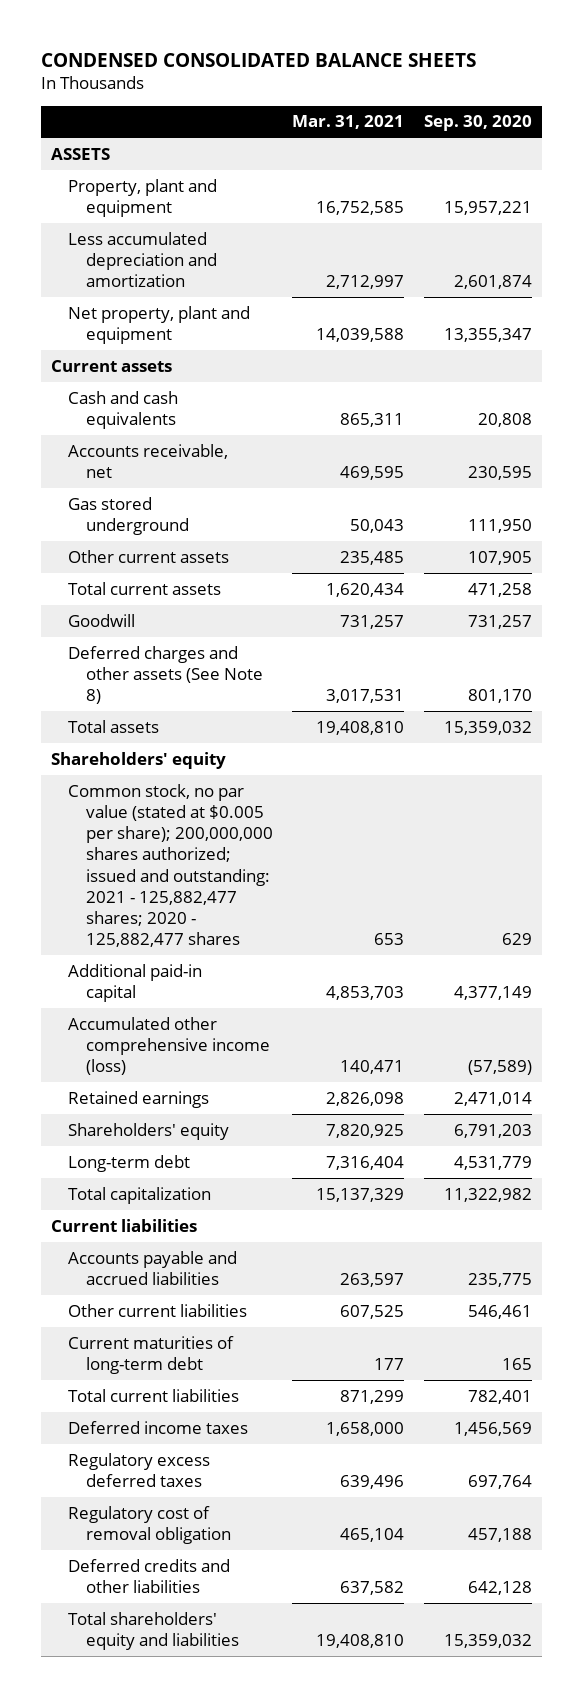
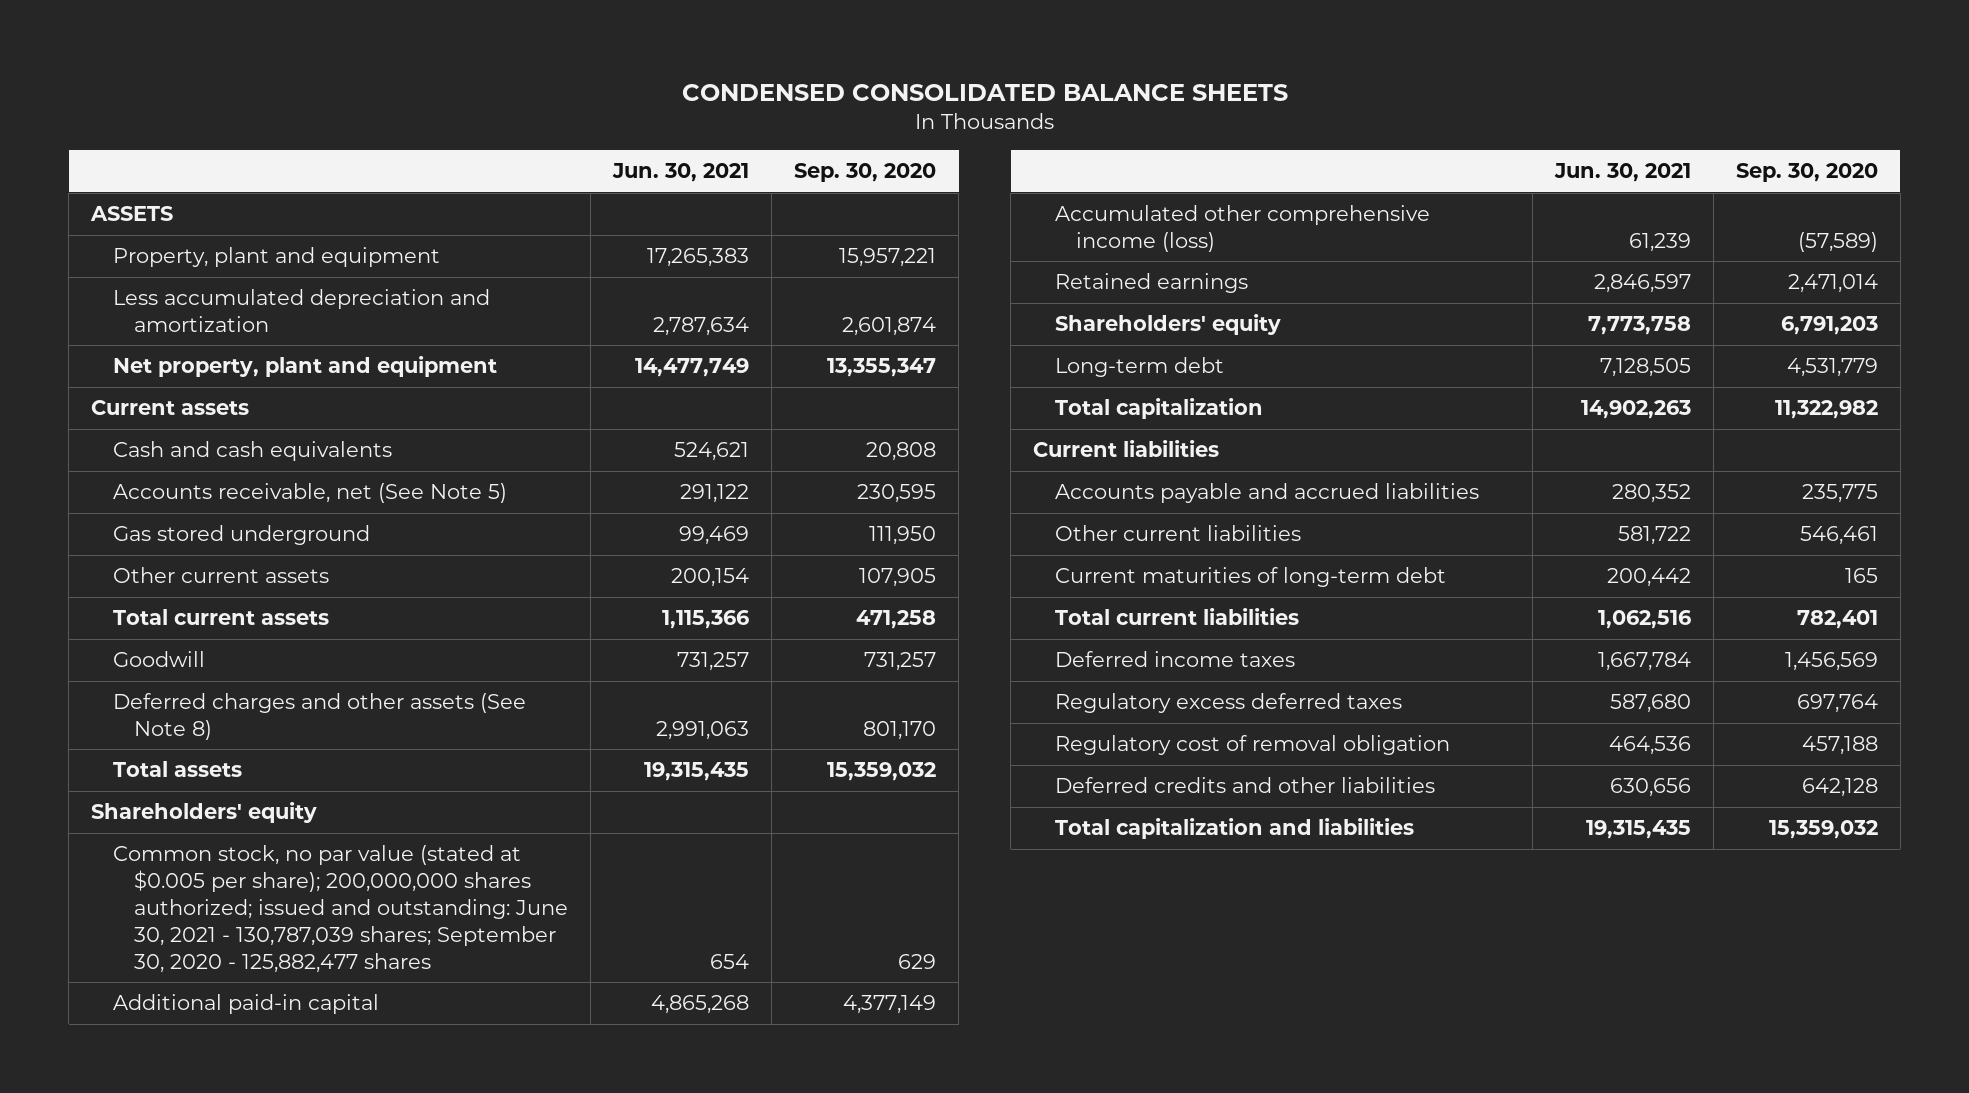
[292,115,405,130] Mar. 31, 2021 -> none
none -> [612,163,750,183] Jun. 30, 2021
[68,443,229,478] Accounts receivable, net -> [112,483,507,504] Accounts receivable, net (See Note 5)
[68,783,273,948] Common stock, no par value (stated at $0.005 per share); 200,000,000 shares authorized; issued and outstanding: 2021 - 125,882,477 shares; 2020 - 125,882,477 shares -> [112,845,569,973] Common stock, no par value (stated at $0.005 per share); 200,000,000 shares authorized; issued and outstanding: June 30, 2021 - 130,787,039 shares; September 30, 2020 - 125,882,477 shares
[68,1611,239,1650] Total shareholders' equity and liabilities -> [1054,818,1414,840] Total capitalization and liabilities

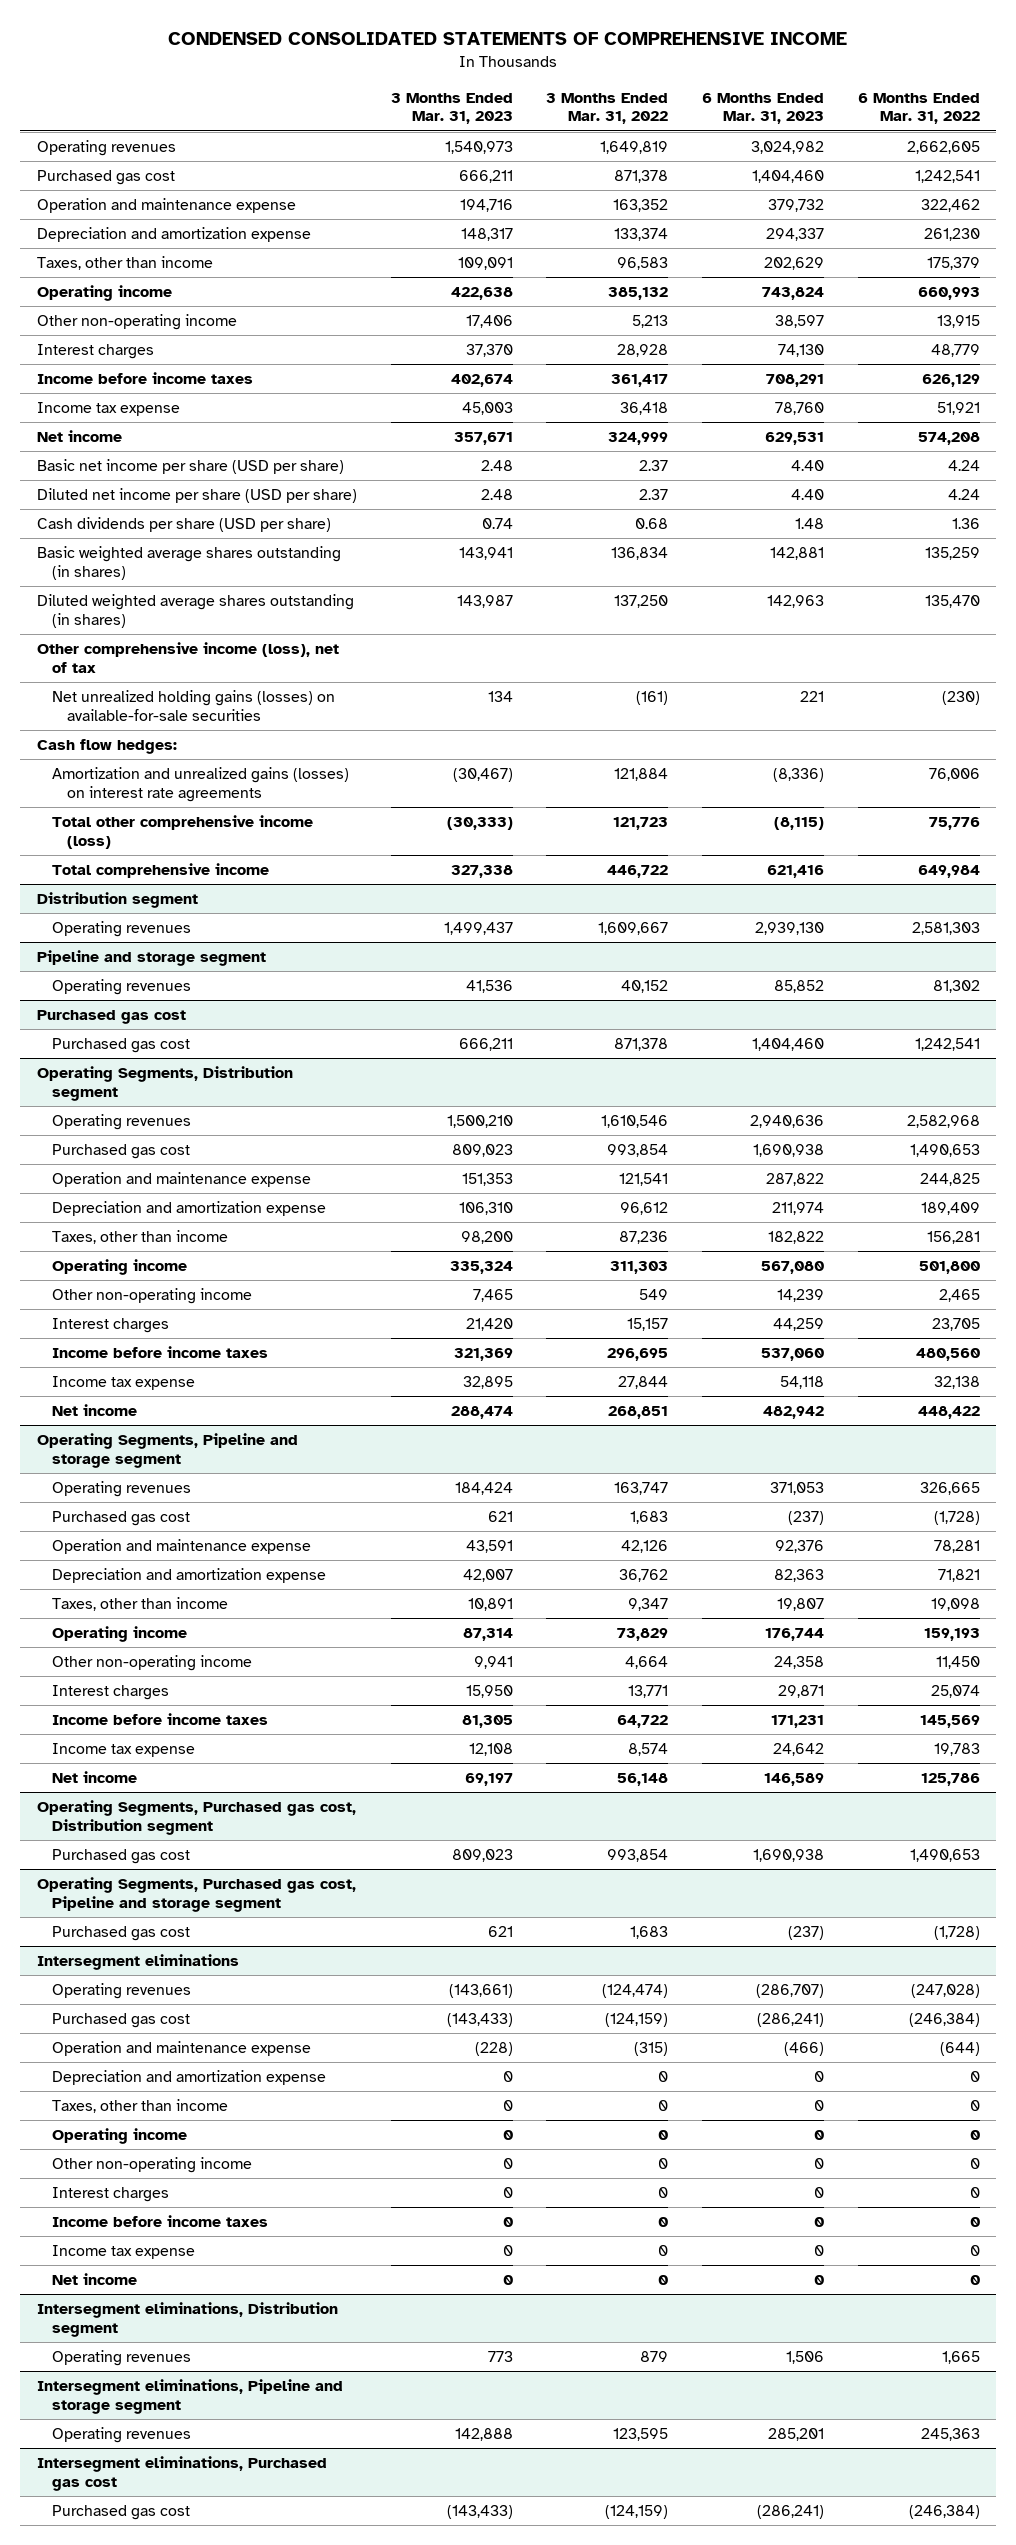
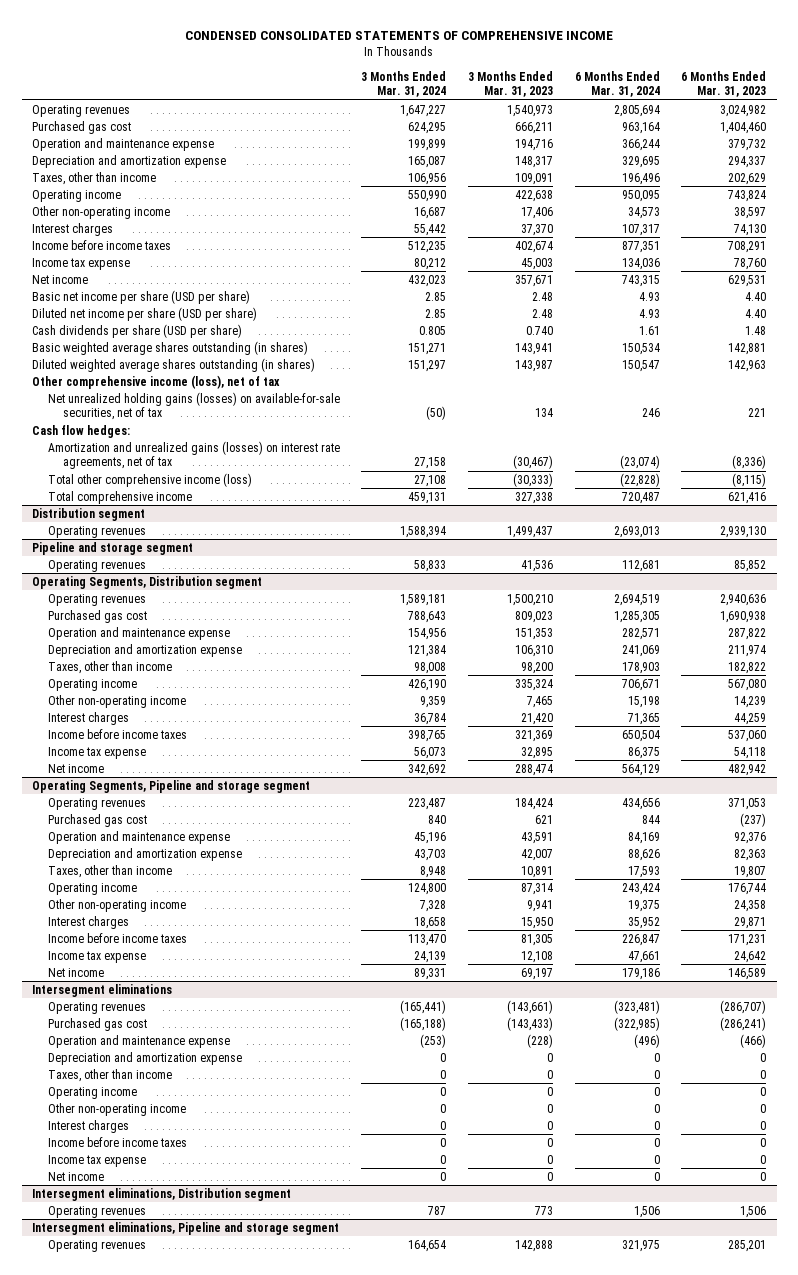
[546,92,669,125] 3 Months Ended Mar. 31, 2022 -> none
[857,92,980,125] 6 Months Ended Mar. 31, 2022 -> none
none -> [361,70,447,98] 3 Months Ended Mar. 31, 2024
none -> [574,70,660,98] 6 Months Ended Mar. 31, 2024
[481,518,513,530] 0.74 -> [525,325,553,335] 0.740
[52,690,336,721] Net unrealized holding gains (losses) on available-for-sale securities -> [47,391,340,421] Net unrealized holding gains (losses) on available-for-sale securities, net of tax
[52,767,350,802] Amortization and unrealized gains (losses) on interest rate agreements -> [47,440,340,470] Amortization and unrealized gains (losses) on interest rate agreements, net of tax
[36,1010,186,1025] Purchased gas cost -> none
[52,1038,191,1054] Purchased gas cost -> none
[36,1800,356,1835] Operating Segments, Purchased gas cost, Distribution segment -> none
[52,1849,191,1865] Purchased gas cost -> none
[36,1877,356,1912] Operating Segments, Purchased gas cost, Pipeline and storage segment -> none
[52,1926,191,1942] Purchased gas cost -> none
[36,2456,327,2491] Intersegment eliminations, Purchased gas cost -> none
[52,2505,191,2521] Purchased gas cost -> none

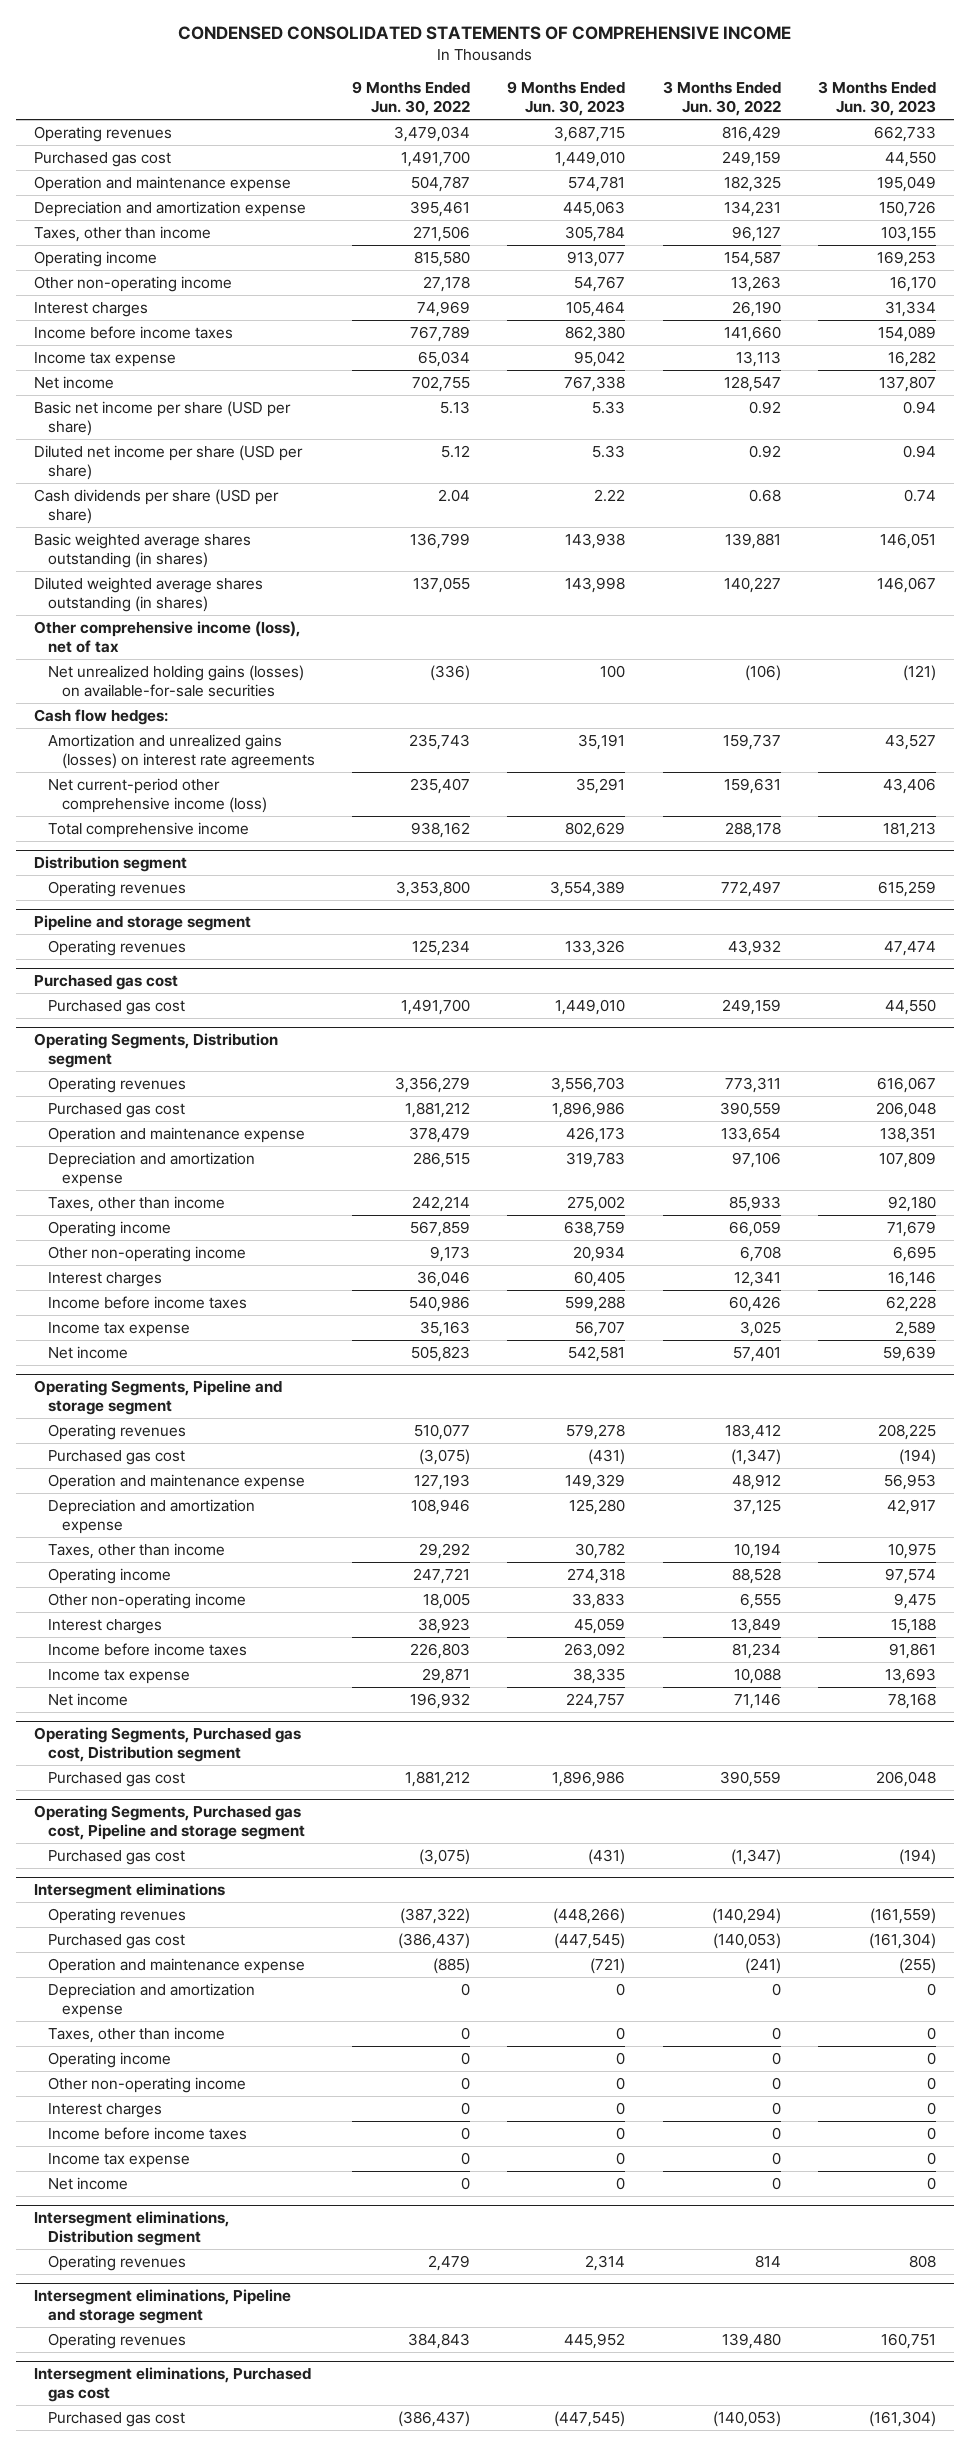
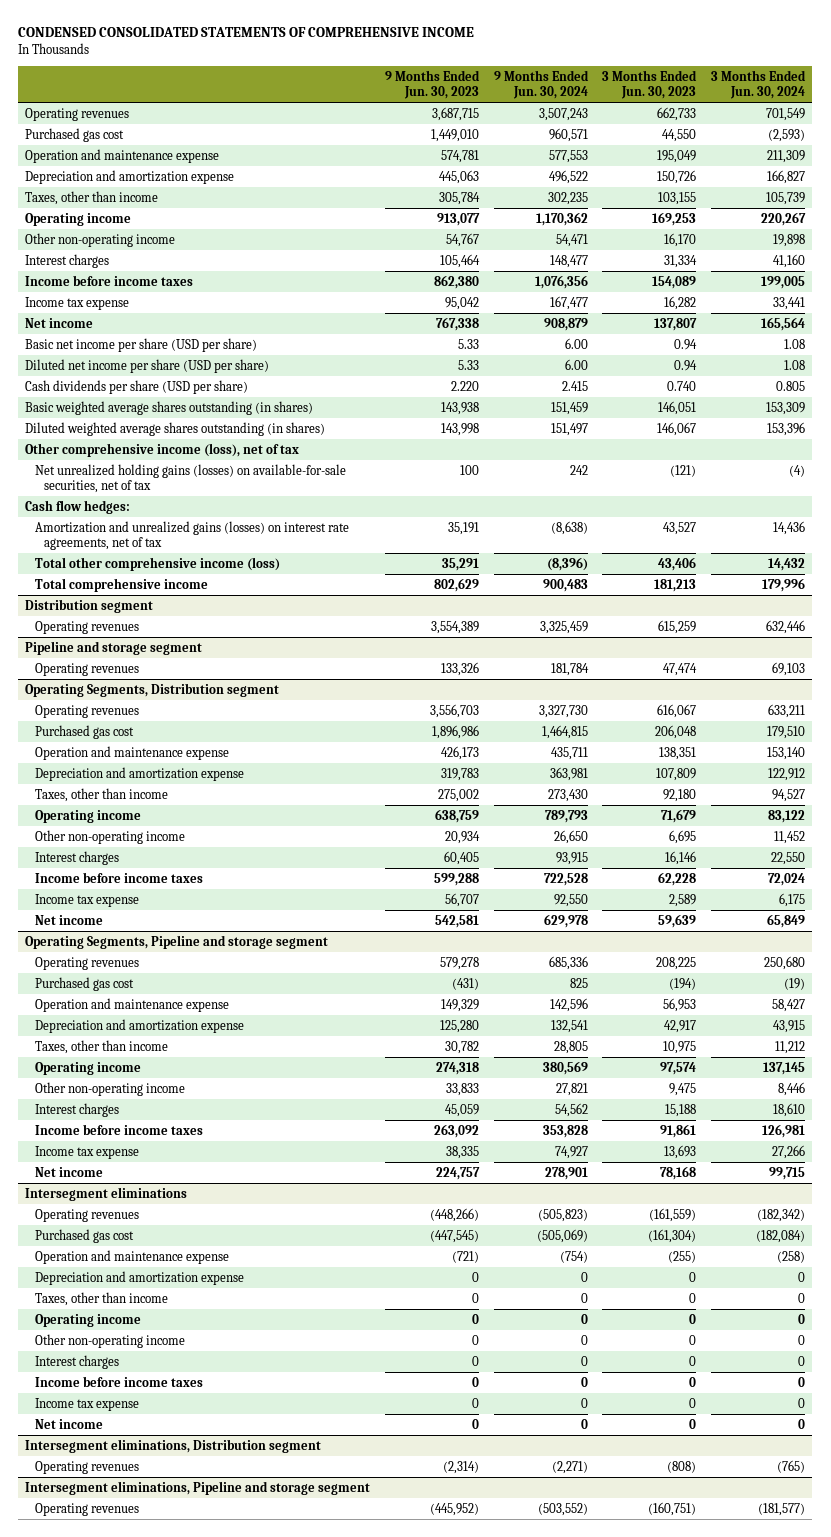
[352,81,471,117] 9 Months Ended Jun. 30, 2022 -> none
[662,81,781,117] 3 Months Ended Jun. 30, 2022 -> none
none -> [493,69,589,100] 9 Months Ended Jun. 30, 2024
none -> [711,69,807,100] 3 Months Ended Jun. 30, 2024
[594,488,626,502] 2.22 -> [451,380,480,391] 2.220
[903,488,936,502] 0.74 -> [667,380,697,391] 0.740
[48,664,305,697] Net unrealized holding gains (losses) on available-for-sale securities -> [34,463,346,493] Net unrealized holding gains (losses) on available-for-sale securities, net of tax
[48,733,315,769] Amortization and unrealized gains (losses) on interest rate agreements -> [34,520,349,550] Amortization and unrealized gains (losses) on interest rate agreements, net of tax
[48,777,267,813] Net current-period other comprehensive income (loss) -> [34,556,280,571] Total other comprehensive income (loss)
[34,975,179,991] Purchased gas cost -> none
[48,999,186,1015] Purchased gas cost -> none
[34,1727,302,1763] Operating Segments, Purchased gas cost, Distribution segment -> none
[48,1771,186,1787] Purchased gas cost -> none
[34,1805,306,1841] Operating Segments, Purchased gas cost, Pipeline and storage segment -> none
[48,1849,186,1865] Purchased gas cost -> none
[585,2254,626,2271] 2,314 -> [443,1460,480,1474] (2,314)
[908,2254,936,2268] 808 -> [667,1460,697,1473] (808)
[34,2367,312,2403] Intersegment eliminations, Purchased gas cost -> none
[48,2411,186,2427] Purchased gas cost -> none
[564,2332,626,2349] 445,952 -> [430,1502,480,1516] (445,952)
[880,2332,936,2349] 160,751 -> [648,1501,697,1516] (160,751)

